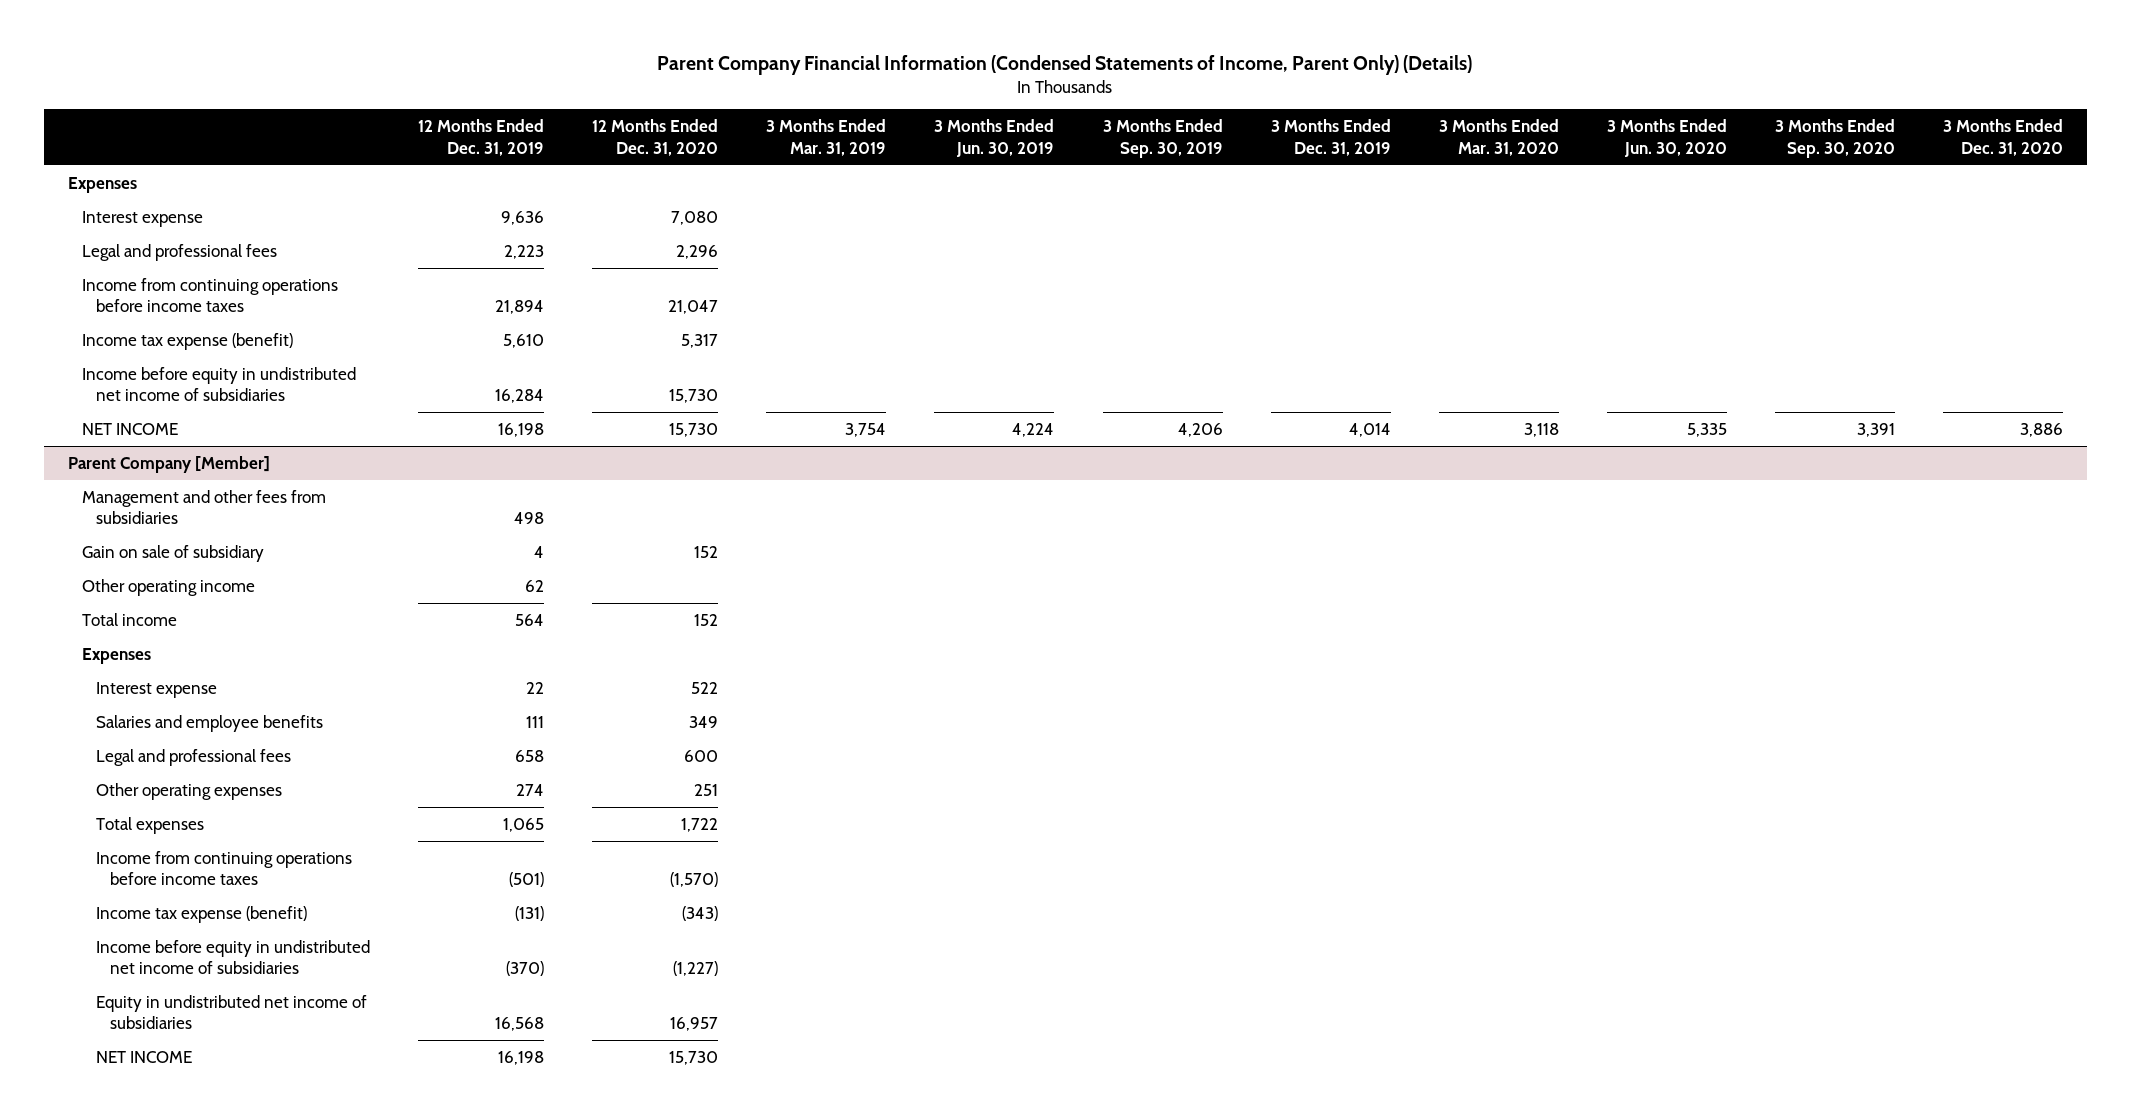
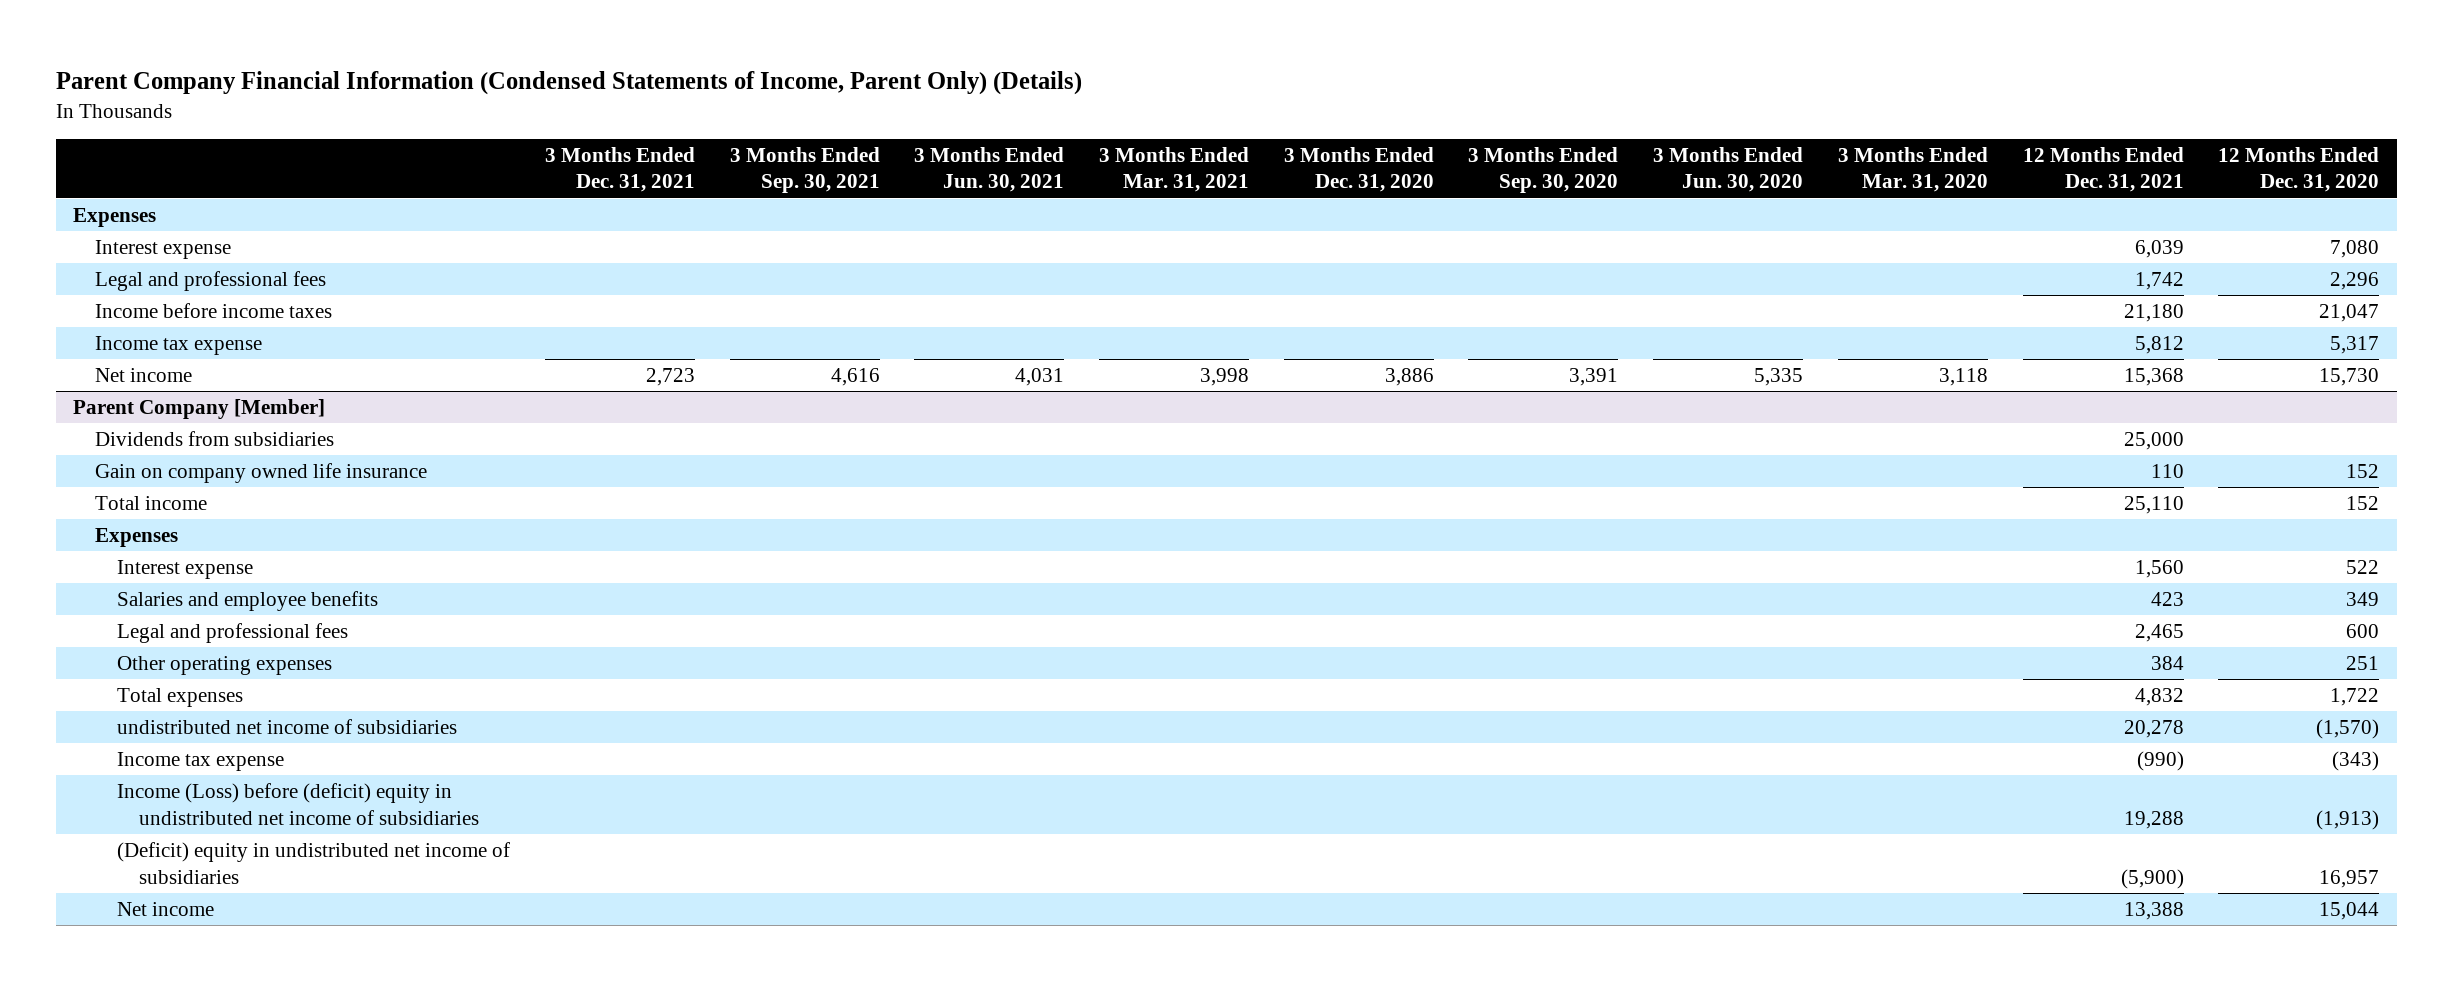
[418,119,545,156] 12 Months Ended Dec. 31, 2019 -> none
[766,119,887,156] 3 Months Ended Mar. 31, 2019 -> none
[934,119,1055,157] 3 Months Ended Jun. 30, 2019 -> none
[1102,119,1223,158] 3 Months Ended Sep. 30, 2019 -> none
[1270,119,1391,156] 3 Months Ended Dec. 31, 2019 -> none
none -> [545,146,696,193] 3 Months Ended Dec. 31, 2021
none -> [729,146,880,194] 3 Months Ended Sep. 30, 2021
none -> [914,146,1065,193] 3 Months Ended Jun. 30, 2021
none -> [1099,146,1250,193] 3 Months Ended Mar. 31, 2021
none -> [2022,146,2184,193] 12 Months Ended Dec. 31, 2021
[81,366,356,402] Income before equity in undistributed net income of subsidiaries -> none
[81,277,338,313] Income from continuing operations before income taxes -> [95,302,333,318] Income before income taxes
[81,332,293,350] Income tax expense (benefit) -> [95,335,263,355] Income tax expense
[81,422,178,435] NET INCOME -> [95,367,193,382] Net income
[81,489,326,525] Management and other fees from subsidiaries -> none
[81,578,255,596] Other operating income -> none
none -> [95,430,335,446] Dividends from subsidiaries
[81,544,264,562] Gain on sale of subsidiary -> [95,462,428,483] Gain on company owned life insurance
[96,850,353,886] Income from continuing operations before income taxes -> [117,718,458,734] undistributed net income of subsidiaries
[96,905,308,923] Income tax expense (benefit) -> [117,751,285,771] Income tax expense
[96,939,371,975] Income before equity in undistributed net income of subsidiaries -> [117,782,480,825] Income (Loss) before (deficit) equity in undistributed net income of subsidiaries
[673,961,719,977] (1,227) -> [2316,809,2380,830] (1,913)
[96,994,368,1030] Equity in undistributed net income of subsidiaries -> [117,841,511,884] (Deficit) equity in undistributed net income of subsidiaries
[96,1050,193,1063] NET INCOME -> [117,901,215,916] Net income
[669,1050,719,1065] 15,730 -> [2319,901,2380,920] 15,044

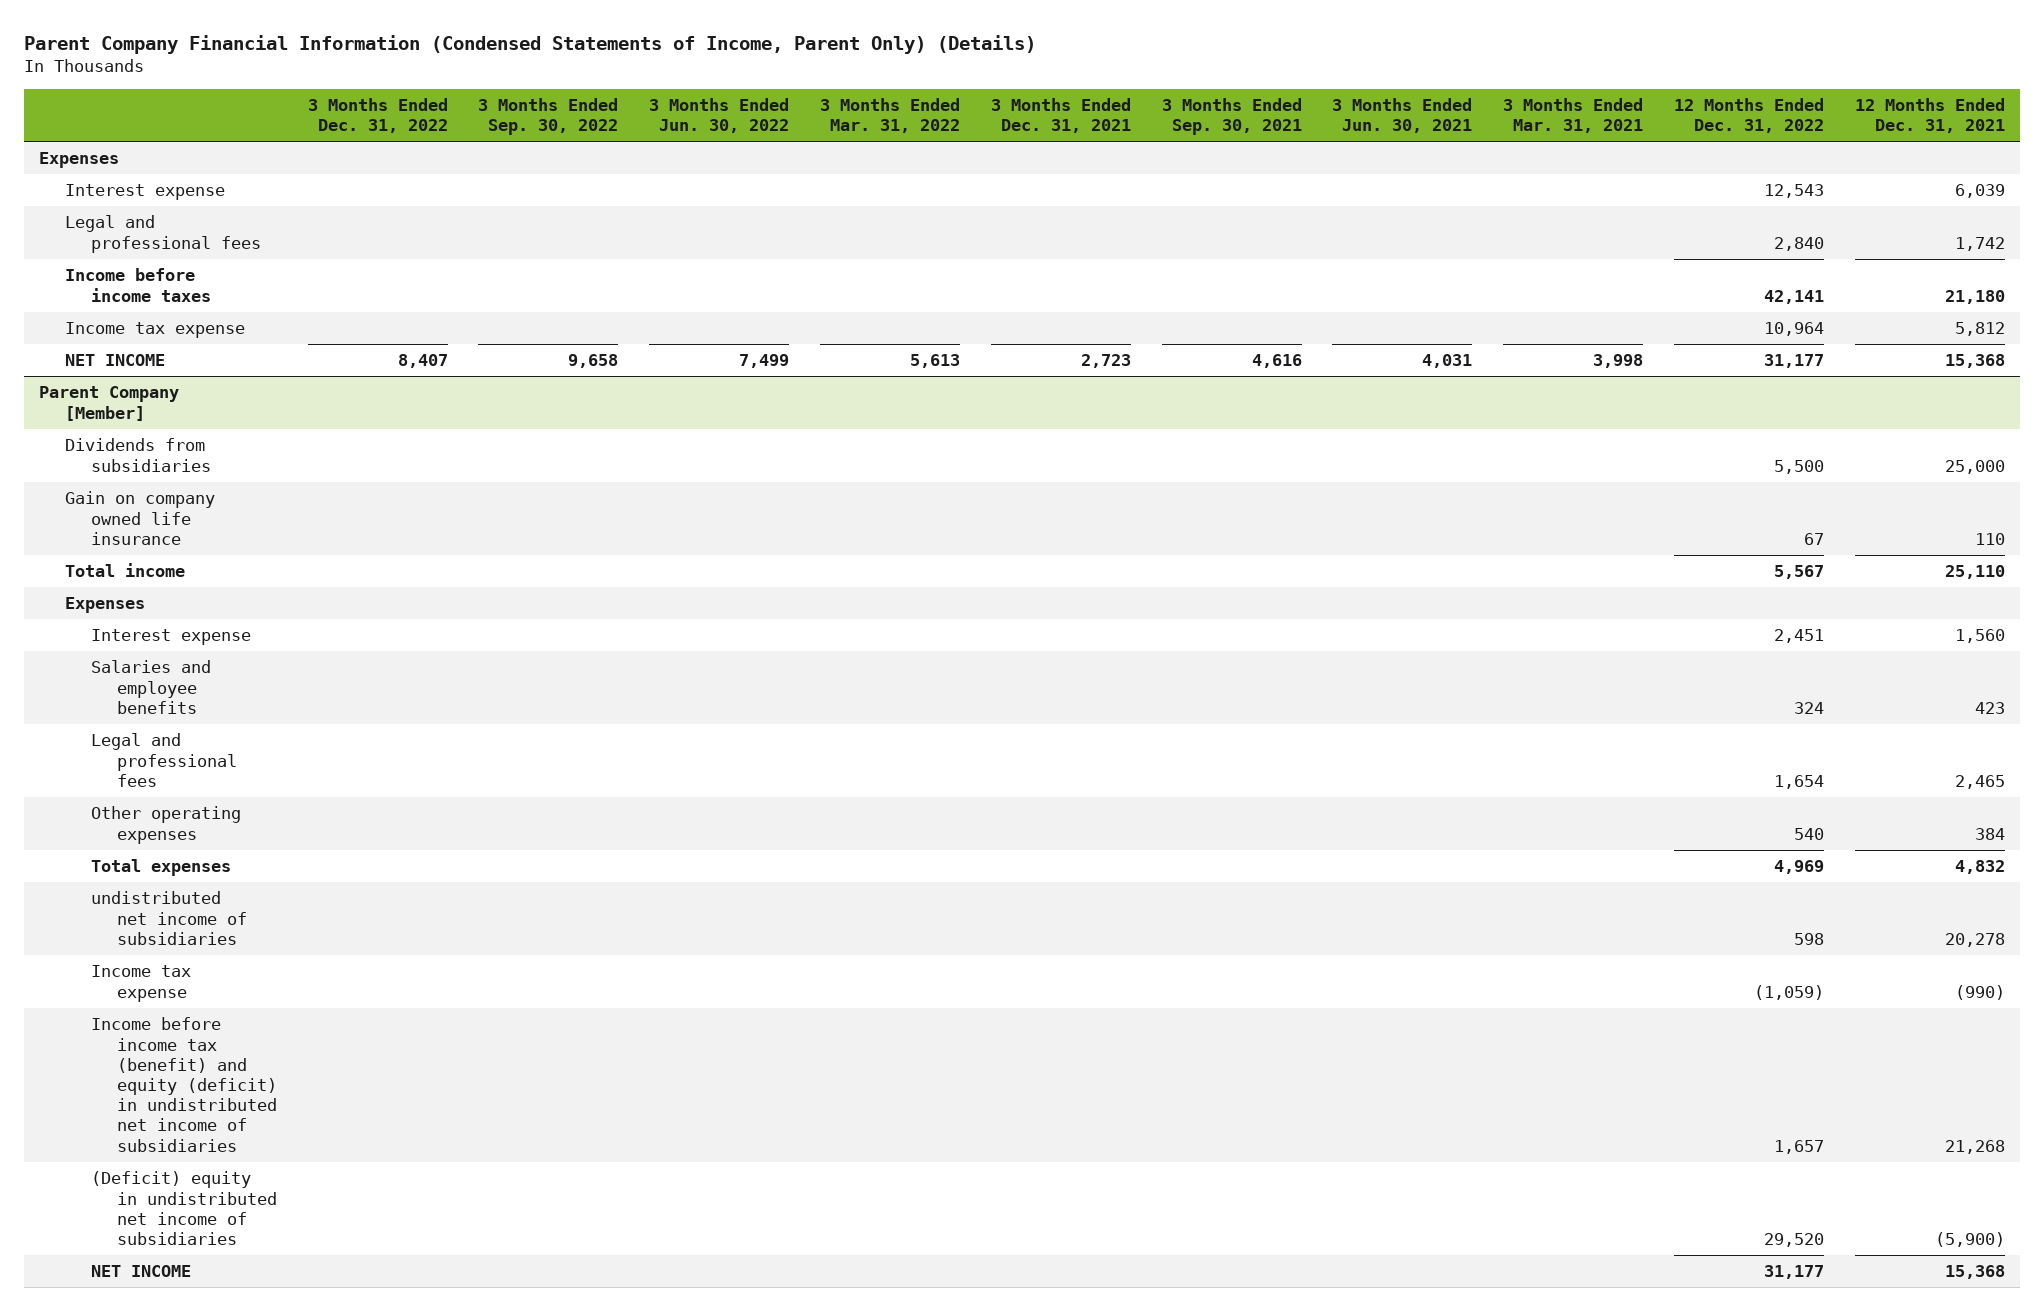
[1283,146,1434,193] 3 Months Ended Dec. 31, 2020 -> none
[1468,146,1619,194] 3 Months Ended Sep. 30, 2020 -> none
[1653,146,1804,193] 3 Months Ended Jun. 30, 2020 -> none
[1837,146,1988,193] 3 Months Ended Mar. 31, 2020 -> none
[2218,146,2380,193] 12 Months Ended Dec. 31, 2020 -> none
none -> [307,98,448,134] 3 Months Ended Dec. 31, 2022
none -> [478,98,619,136] 3 Months Ended Sep. 30, 2022
none -> [649,98,790,134] 3 Months Ended Jun. 30, 2022
none -> [820,98,961,134] 3 Months Ended Mar. 31, 2022
none -> [1673,98,1824,134] 12 Months Ended Dec. 31, 2022
[95,367,193,382] Net income -> [65,354,166,367] NET INCOME
[117,782,480,825] Income (Loss) before (deficit) equity in undistributed net income of subsidiaries -> [91,1017,277,1152] Income before income tax (benefit) and equity (deficit) in undistributed net income of subsidiaries
[2123,810,2184,829] 19,288 -> [1944,1139,2005,1154] 21,268
[117,901,215,916] Net income -> [91,1265,192,1278] NET INCOME
[2123,901,2184,920] 13,388 -> [1944,1265,2005,1280] 15,368

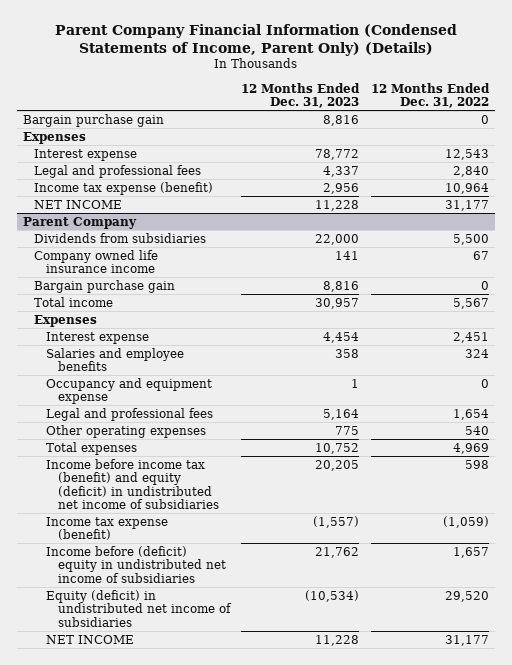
[307,98,448,134] 3 Months Ended Dec. 31, 2022 -> none
[478,98,619,136] 3 Months Ended Sep. 30, 2022 -> none
[649,98,790,134] 3 Months Ended Jun. 30, 2022 -> none
[820,98,961,134] 3 Months Ended Mar. 31, 2022 -> none
[990,98,1131,134] 3 Months Ended Dec. 31, 2021 -> none
[1161,98,1302,136] 3 Months Ended Sep. 30, 2021 -> none
[1332,98,1473,134] 3 Months Ended Jun. 30, 2021 -> none
[1503,98,1644,134] 3 Months Ended Mar. 31, 2021 -> none
[1854,98,2005,134] 12 Months Ended Dec. 31, 2021 -> none
none -> [241,82,361,109] 12 Months Ended Dec. 31, 2023
none -> [22,113,164,127] Bargain purchase gain
[65,268,212,302] Income before income taxes -> none
[65,322,246,339] Income tax expense -> [34,181,214,195] Income tax expense (benefit)
[39,386,180,421] Parent Company [Member] -> [22,216,137,229] Parent Company
[65,491,216,545] Gain on company owned life insurance -> [34,249,159,274] Company owned life insurance income
none -> [34,279,176,293] Bargain purchase gain
none -> [46,377,213,405] Occupancy and equipment expense
[91,891,247,945] undistributed net income of subsidiaries -> [46,458,219,509] Income before income tax (benefit) and equity (deficit) in undistributed net income of subsidiaries
[91,965,192,1002] Income tax expense -> [46,516,169,541] Income tax expense (benefit)
[91,1017,277,1152] Income before income tax (benefit) and equity (deficit) in undistributed net income of subsidiaries -> [46,545,226,583] Income before (deficit) equity in undistributed net income of subsidiaries
[91,1171,277,1245] (Deficit) equity in undistributed net income of subsidiaries -> [46,589,232,627] Equity (deficit) in undistributed net income of subsidiaries

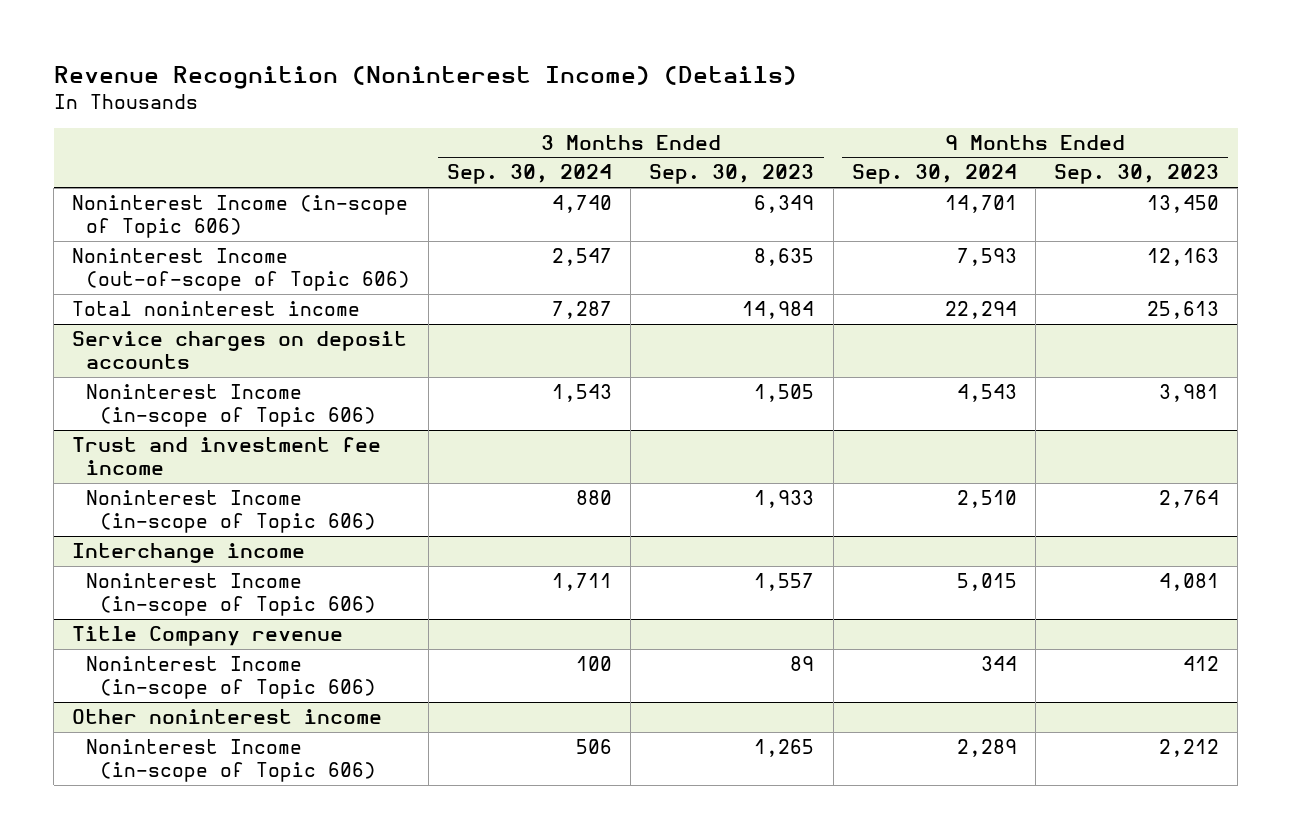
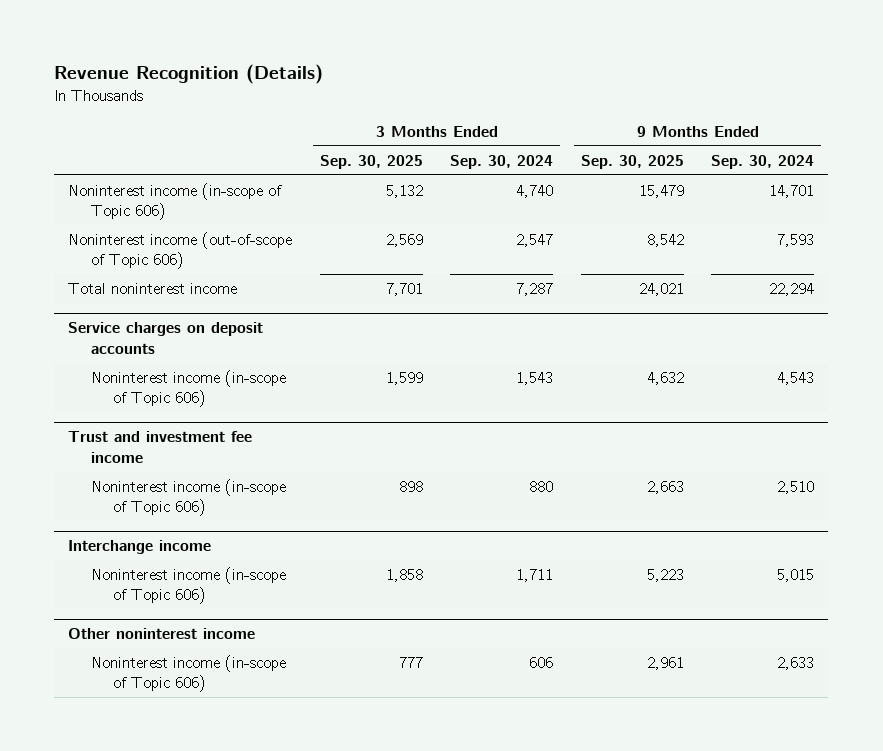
[53,66,797,90] Revenue Recognition (Noninterest Income) (Details) -> [54,64,324,85] Revenue Recognition (Details)
[649,164,815,185] Sep. 30, 2023 -> none
[1053,164,1219,185] Sep. 30, 2023 -> none
none -> [319,154,423,169] Sep. 30, 2025
none -> [580,154,684,169] Sep. 30, 2025
[72,195,409,239] Noninterest Income (in-scope of Topic 606) -> [68,183,283,221] Noninterest income (in-scope of Topic 606)
[72,248,410,292] Noninterest Income (out-of-scope of Topic 606) -> [68,232,293,270] Noninterest income (out-of-scope of Topic 606)
[85,384,376,428] Noninterest Income (in-scope of Topic 606) -> [90,370,286,408] Noninterest income (in-scope of Topic 606)
[85,490,376,534] Noninterest Income (in-scope of Topic 606) -> [90,479,286,517] Noninterest income (in-scope of Topic 606)
[72,626,344,647] Title Company revenue -> none
[85,656,376,700] Noninterest Income (in-scope of Topic 606) -> none
[85,573,376,617] Noninterest Income (in-scope of Topic 606) -> [90,567,286,605] Noninterest income (in-scope of Topic 606)
[85,739,376,783] Noninterest Income (in-scope of Topic 606) -> [90,655,286,693] Noninterest income (in-scope of Topic 606)
[576,739,613,755] 506 -> [529,657,554,669] 606
[956,739,1017,758] 2,289 -> [777,657,815,671] 2,633

